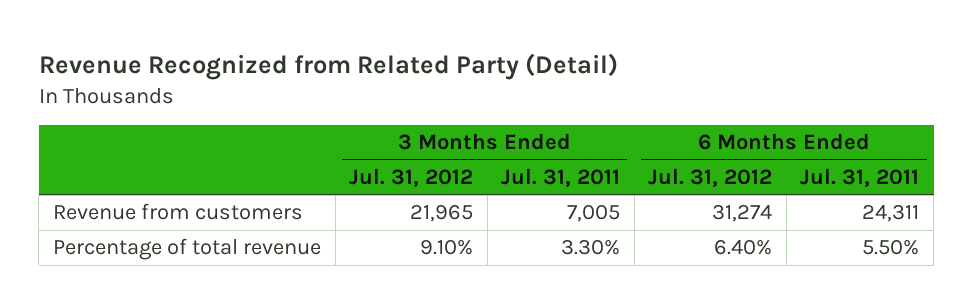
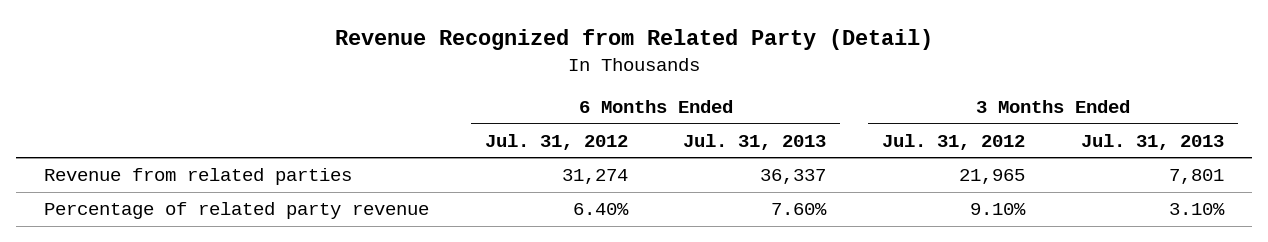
[501,167,621,187] Jul. 31, 2011 -> none
[800,167,920,187] Jul. 31, 2011 -> none
none -> [683,133,827,150] Jul. 31, 2013
none -> [1081,133,1225,150] Jul. 31, 2013
[52,203,303,221] Revenue from customers -> [43,168,352,186] Revenue from related parties
[52,238,321,261] Percentage of total revenue -> [43,202,429,220] Percentage of related party revenue

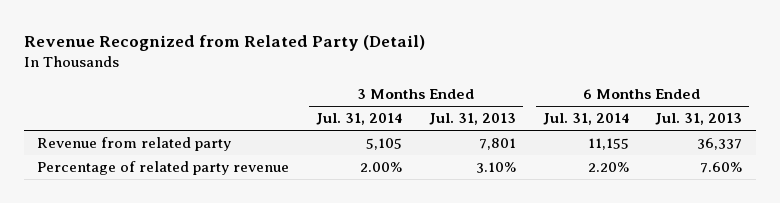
[484,133,628,150] Jul. 31, 2012 -> none
[882,133,1026,150] Jul. 31, 2012 -> none
none -> [316,113,403,126] Jul. 31, 2014
none -> [542,113,629,126] Jul. 31, 2014
[43,168,352,186] Revenue from related parties -> [37,137,232,152] Revenue from related party

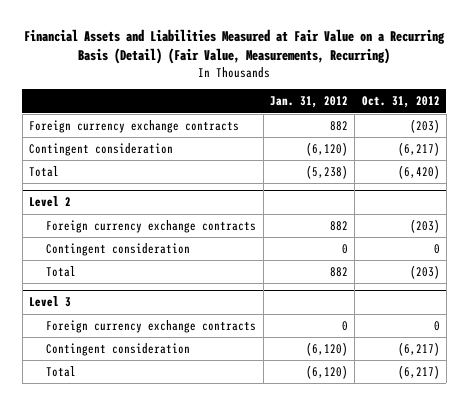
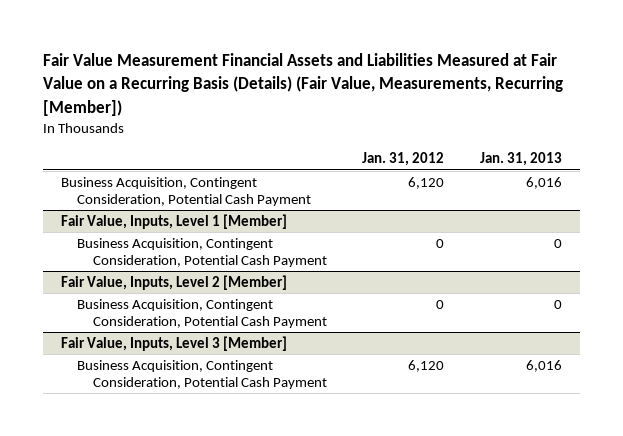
[24,29,446,65] Financial Assets and Liabilities Measured at Fair Value on a Recurring Basis (Detail) (Fair Value, Measurements, Recurring) -> [42,53,563,116] Fair Value Measurement Financial Assets and Liabilities Measured at Fair Value on a Recurring Basis (Details) (Fair Value, Measurements, Recurring [Member])
[361,96,440,109] Oct. 31, 2012 -> none
none -> [480,152,563,167] Jan. 31, 2013
[29,120,240,134] Foreign currency exchange contracts -> none
[29,166,60,178] Total -> none
[29,196,72,208] Level 2 -> none
[46,220,257,234] Foreign currency exchange contracts -> none
[46,266,77,278] Total -> none
[29,296,72,308] Level 3 -> none
[46,320,257,334] Foreign currency exchange contracts -> none
[46,366,77,378] Total -> none
[29,143,174,157] Contingent consideration -> [60,176,311,207] Business Acquisition, Contingent Consideration, Potential Cash Payment
[306,142,349,157] (6,120) -> [408,176,445,189] 6,120
none -> [60,213,287,229] Fair Value, Inputs, Level 1 [Member]
[46,243,191,257] Contingent consideration -> [76,237,327,268] Business Acquisition, Contingent Consideration, Potential Cash Payment
none -> [60,274,287,290] Fair Value, Inputs, Level 2 [Member]
[46,343,191,357] Contingent consideration -> [76,298,327,329] Business Acquisition, Contingent Consideration, Potential Cash Payment
[306,342,349,357] (6,120) -> [436,299,445,309] 0
none -> [60,335,287,351] Fair Value, Inputs, Level 3 [Member]
none -> [76,359,327,390] Business Acquisition, Contingent Consideration, Potential Cash Payment

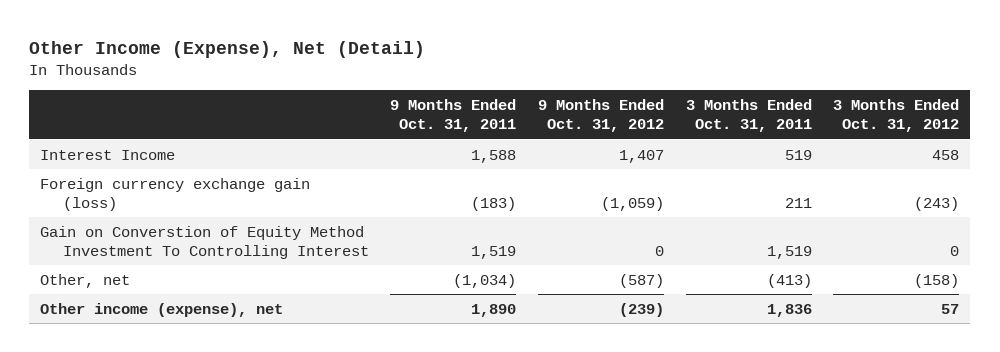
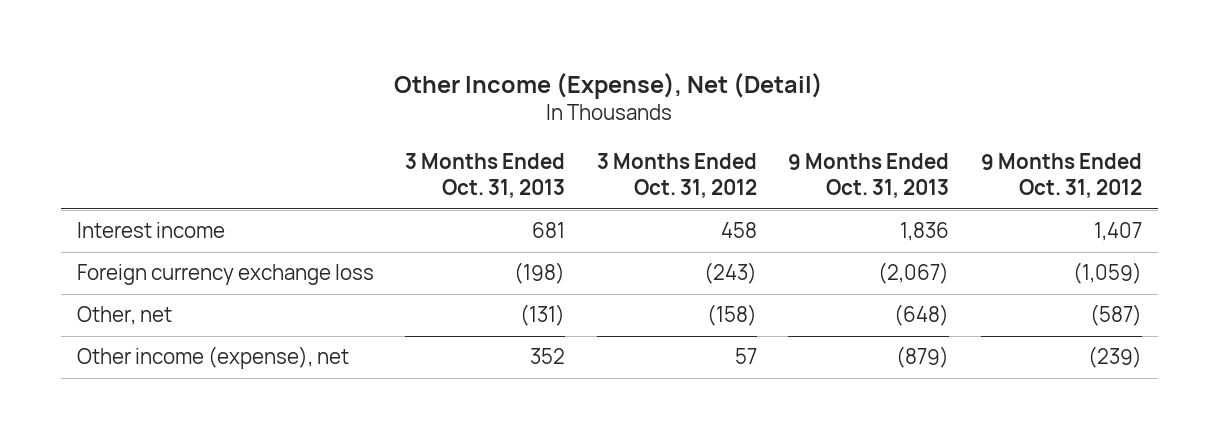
[390,99,517,133] 9 Months Ended Oct. 31, 2011 -> none
[685,99,812,133] 3 Months Ended Oct. 31, 2011 -> none
none -> [405,152,566,199] 3 Months Ended Oct. 31, 2013
none -> [788,152,950,199] 9 Months Ended Oct. 31, 2013
[40,225,369,259] Gain on Converstion of Equity Method Investment To Controlling Interest -> none
[40,149,176,160] Interest Income -> [76,222,225,239] Interest income
[40,177,311,211] Foreign currency exchange gain (loss) -> [76,264,374,286] Foreign currency exchange loss

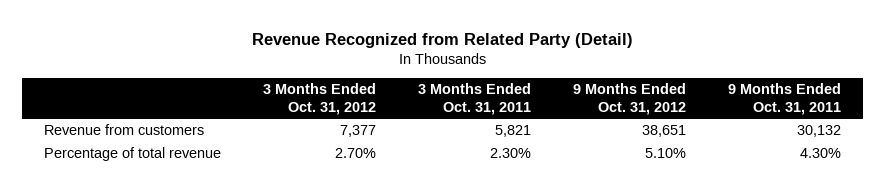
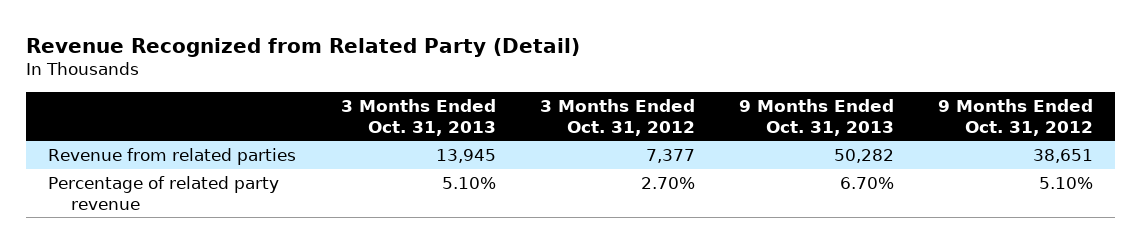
[418,83,532,116] 3 Months Ended Oct. 31, 2011 -> none
[728,83,842,116] 9 Months Ended Oct. 31, 2011 -> none
none -> [340,99,496,136] 3 Months Ended Oct. 31, 2013
none -> [738,99,894,136] 9 Months Ended Oct. 31, 2013
[43,124,204,136] Revenue from customers -> [48,147,297,165] Revenue from related parties
[43,147,221,162] Percentage of total revenue -> [48,175,280,210] Percentage of related party revenue

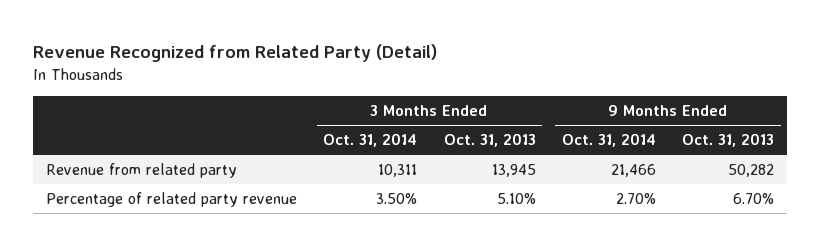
[539,99,695,136] 3 Months Ended Oct. 31, 2012 -> none
[938,99,1094,136] 9 Months Ended Oct. 31, 2012 -> none
none -> [323,133,418,148] Oct. 31, 2014
none -> [561,133,656,148] Oct. 31, 2014
[48,147,297,165] Revenue from related parties -> [46,163,238,179] Revenue from related party

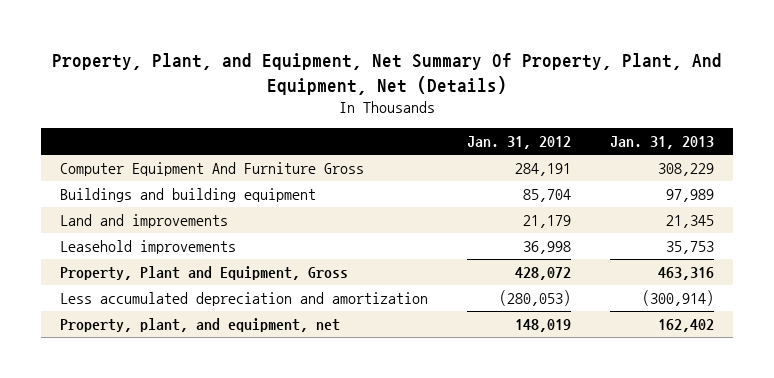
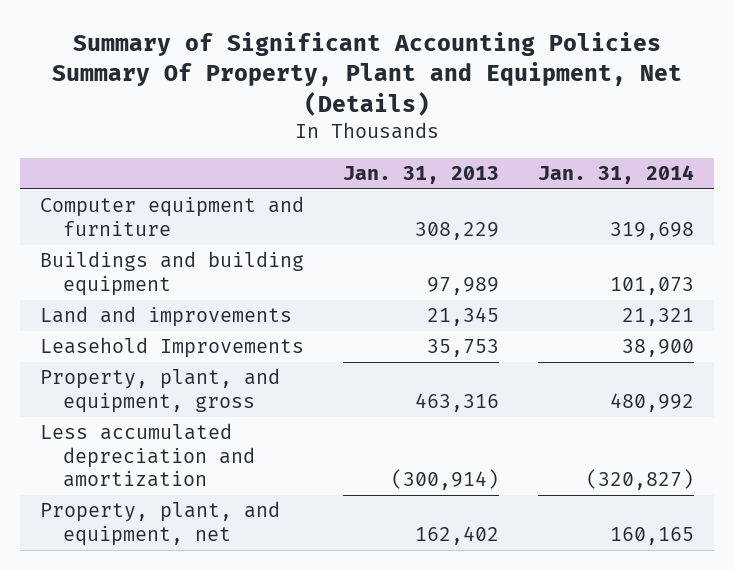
[52,52,723,95] Property, Plant, and Equipment, Net Summary Of Property, Plant, And Equipment, Net (Details) -> [51,31,682,116] Summary of Significant Accounting Policies Summary Of Property, Plant and Equipment, Net (Details)
[467,136,572,150] Jan. 31, 2012 -> none
none -> [538,165,695,185] Jan. 31, 2014
[60,162,365,177] Computer Equipment And Furniture Gross -> [39,196,304,236] Computer equipment and furniture
[60,240,237,255] Leasehold improvements -> [39,337,304,359] Leasehold Improvements
[60,266,349,281] Property, Plant and Equipment, Gross -> [39,368,280,413] Property, plant, and equipment, gross

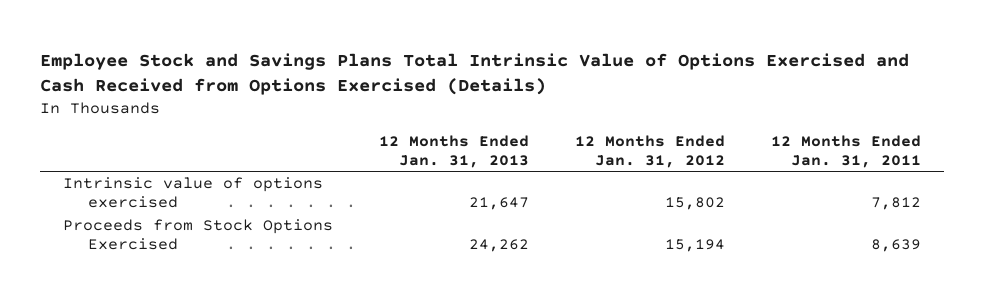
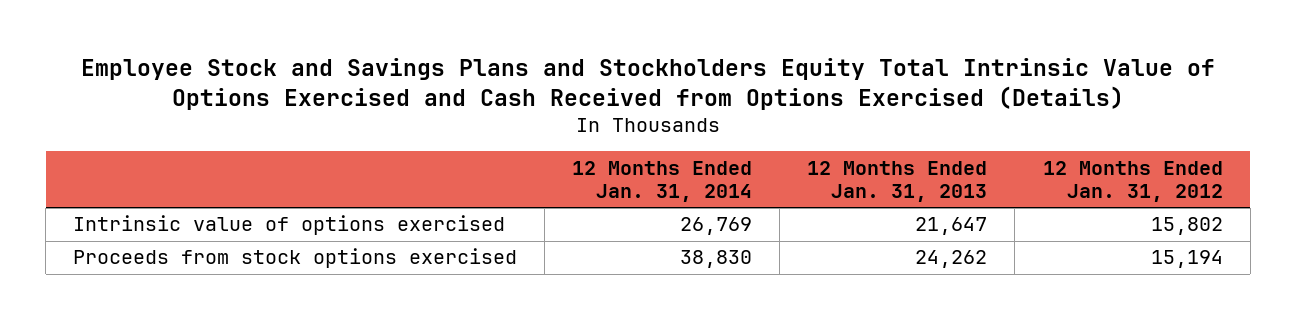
[40,52,910,95] Employee Stock and Savings Plans Total Intrinsic Value of Options Exercised and Cash Received from Options Exercised (Details) -> [80,57,1215,110] Employee Stock and Savings Plans and Stockholders Equity Total Intrinsic Value of Options Exercised and Cash Received from Options Exercised (Details)
[771,134,922,168] 12 Months Ended Jan. 31, 2011 -> none
none -> [572,160,753,203] 12 Months Ended Jan. 31, 2014
[63,219,334,251] Proceeds from Stock Options Exercised -> [73,248,518,269] Proceeds from stock options exercised

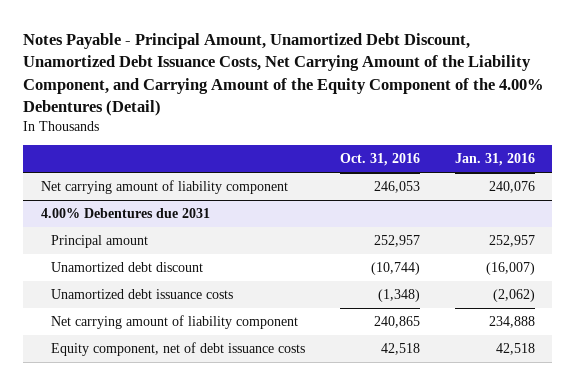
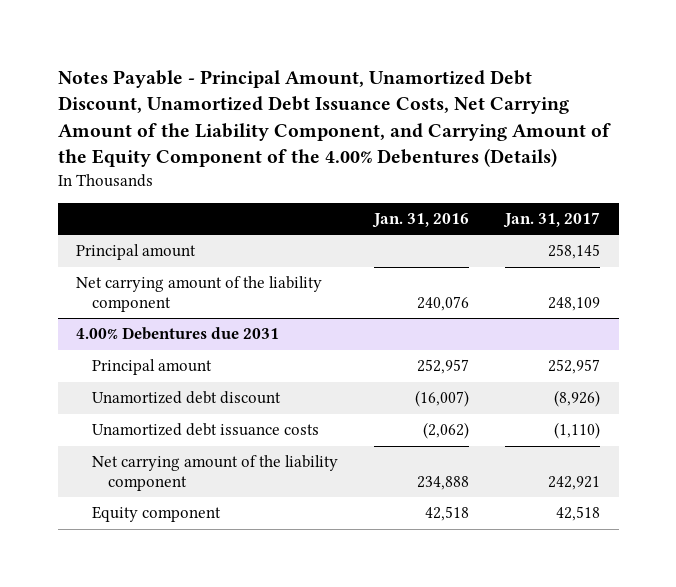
[23,33,545,116] Notes Payable - Principal Amount, Unamortized Debt Discount, Unamortized Debt Issuance Costs, Net Carrying Amount of the Liability Component, and Carrying Amount of the Equity Component of the 4.00% Debentures (Detail) -> [57,69,611,167] Notes Payable - Principal Amount, Unamortized Debt Discount, Unamortized Debt Issuance Costs, Net Carrying Amount of the Liability Component, and Carrying Amount of the Equity Component of the 4.00% Debentures (Details)
[339,153,420,167] Oct. 31, 2016 -> none
none -> [503,212,601,229] Jan. 31, 2017
none -> [75,244,196,261] Principal amount
[40,180,288,195] Net carrying amount of liability component -> [75,276,322,313] Net carrying amount of the liability component
[51,315,299,330] Net carrying amount of liability component -> [91,455,338,492] Net carrying amount of the liability component
[51,342,306,357] Equity component, net of debt issuance costs -> [91,506,221,523] Equity component

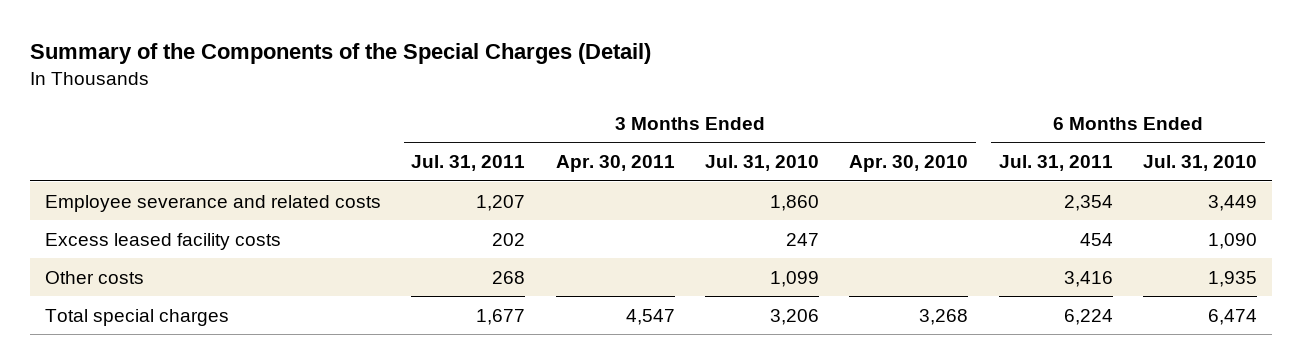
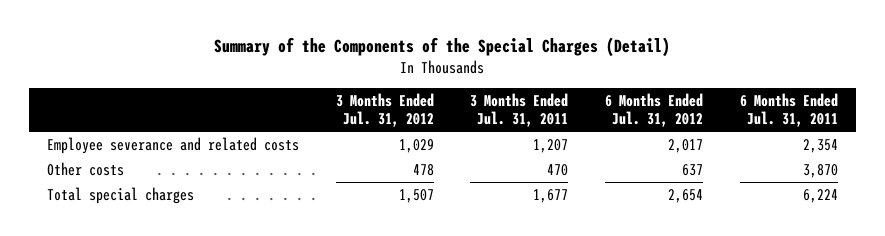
[555,155,675,173] Apr. 30, 2011 -> none
[704,155,819,172] Jul. 31, 2010 -> none
[849,155,969,173] Apr. 30, 2010 -> none
[1143,155,1258,172] Jul. 31, 2010 -> none
none -> [335,93,434,128] 3 Months Ended Jul. 31, 2012
none -> [605,93,704,128] 6 Months Ended Jul. 31, 2012
[44,232,281,250] Excess leased facility costs -> none
[492,270,526,284] 268 -> [547,164,569,177] 470
[1063,270,1113,287] 3,416 -> [802,164,838,179] 3,870

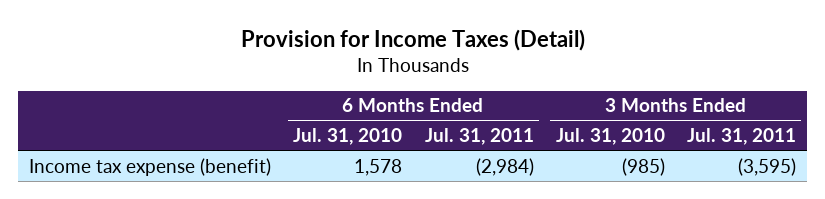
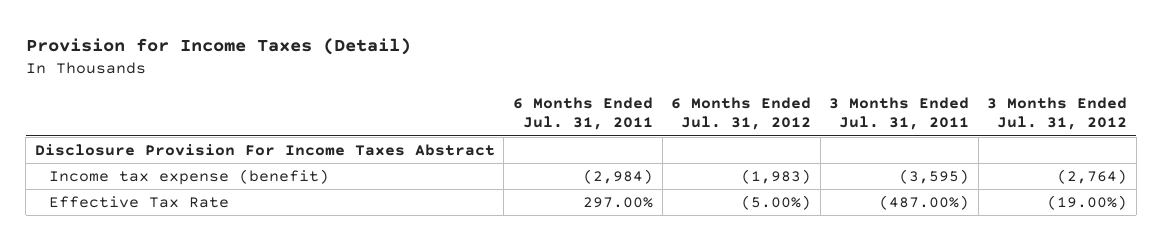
[293,127,403,145] Jul. 31, 2010 -> none
[555,127,665,145] Jul. 31, 2010 -> none
none -> [671,96,812,131] 6 Months Ended Jul. 31, 2012
none -> [987,96,1128,131] 3 Months Ended Jul. 31, 2012
none -> [34,143,495,156] Disclosure Provision For Income Taxes Abstract
none -> [48,195,229,208] Effective Tax Rate

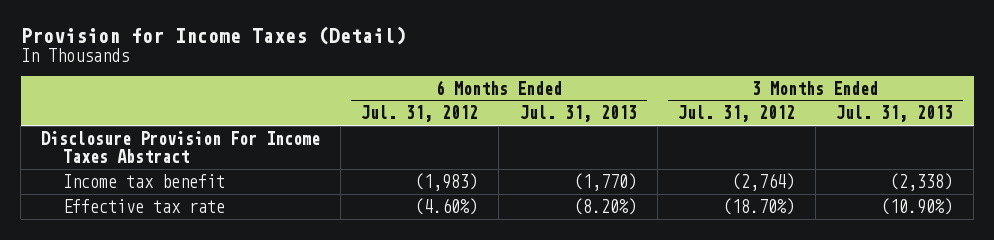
[513,96,654,131] 6 Months Ended Jul. 31, 2011 -> none
[829,96,970,131] 3 Months Ended Jul. 31, 2011 -> none
none -> [519,105,637,123] Jul. 31, 2013
none -> [836,105,954,123] Jul. 31, 2013
[48,168,329,185] Income tax expense (benefit) -> [62,173,225,188] Income tax benefit
[48,195,229,208] Effective Tax Rate -> [62,198,225,213] Effective tax rate
[741,194,812,210] (5.00%) -> [415,197,479,215] (4.60%)
[1047,194,1128,210] (19.00%) -> [722,197,795,215] (18.70%)

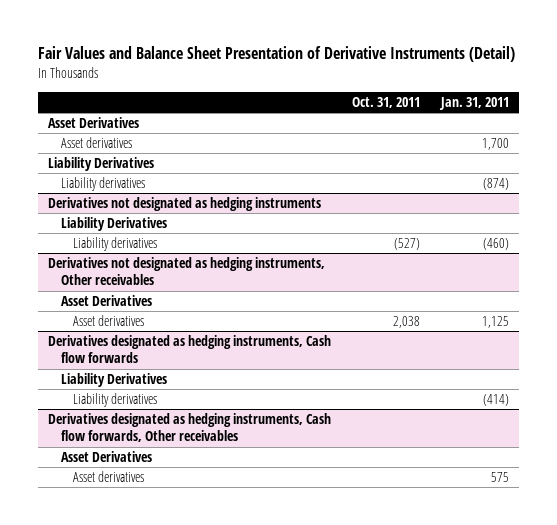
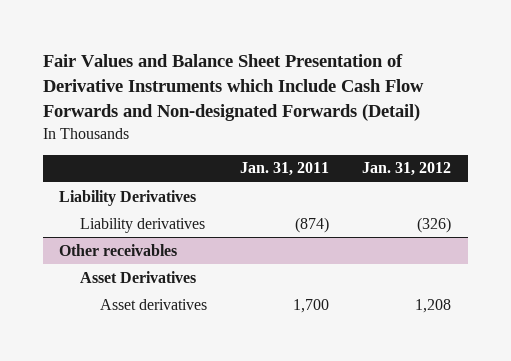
[38,46,516,63] Fair Values and Balance Sheet Presentation of Derivative Instruments (Detail) -> [42,54,424,122] Fair Values and Balance Sheet Presentation of Derivative Instruments which Include Cash Flow Forwards and Non-designated Forwards (Detail)
[351,96,420,108] Oct. 31, 2011 -> none
none -> [362,162,452,177] Jan. 31, 2012
[48,117,140,129] Asset Derivatives -> none
[60,137,132,149] Asset derivatives -> none
[48,197,322,212] Derivatives not designated as hedging instruments -> none
[60,217,167,232] Liability Derivatives -> none
[73,237,158,252] Liability derivatives -> none
[48,257,326,286] Derivatives not designated as hedging instruments, Other receivables -> none
[60,295,152,307] Asset Derivatives -> none
[73,315,145,327] Asset derivatives -> none
[48,335,332,364] Derivatives designated as hedging instruments, Cash flow forwards -> none
[60,373,167,388] Liability Derivatives -> none
[73,393,158,408] Liability derivatives -> none
[48,413,332,443] Derivatives designated as hedging instruments, Cash flow forwards, Other receivables -> none
none -> [59,243,178,256] Other receivables
[490,472,509,483] 575 -> [293,298,330,313] 1,700

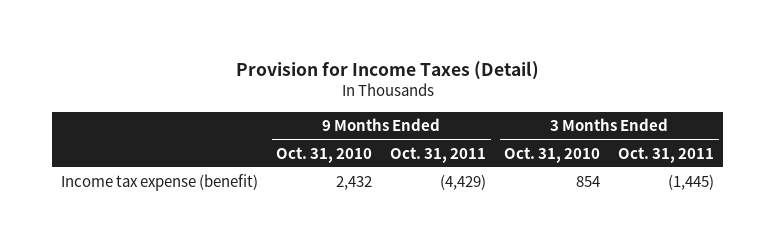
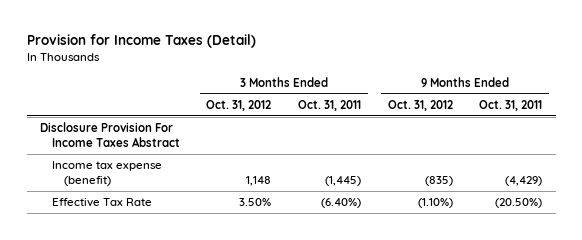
[276,146,373,163] Oct. 31, 2010 -> none
[504,146,601,163] Oct. 31, 2010 -> none
none -> [206,99,272,111] Oct. 31, 2012
none -> [387,99,453,111] Oct. 31, 2012
none -> [39,122,180,147] Disclosure Provision For Income Taxes Abstract
none -> [51,198,152,208] Effective Tax Rate

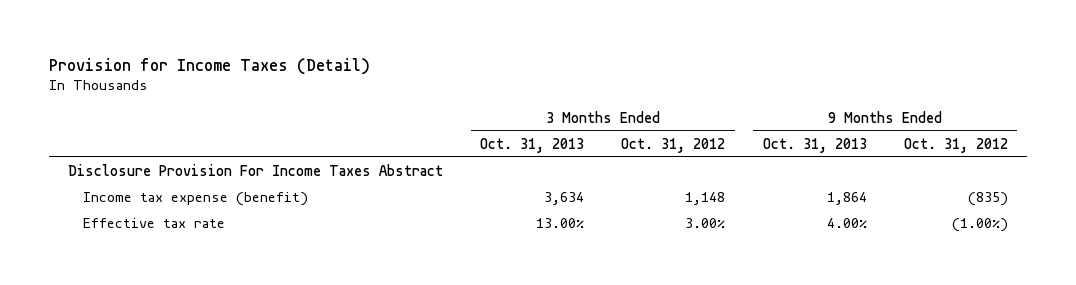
[298,99,362,111] Oct. 31, 2011 -> none
[479,99,543,111] Oct. 31, 2011 -> none
none -> [479,137,584,153] Oct. 31, 2013
none -> [762,137,867,153] Oct. 31, 2013
[51,198,152,208] Effective Tax Rate -> [83,217,226,228] Effective tax rate
[239,198,272,207] 3.50% -> [685,217,726,228] 3.00%
[417,198,453,209] (1.10%) -> [952,217,1009,232] (1.00%)

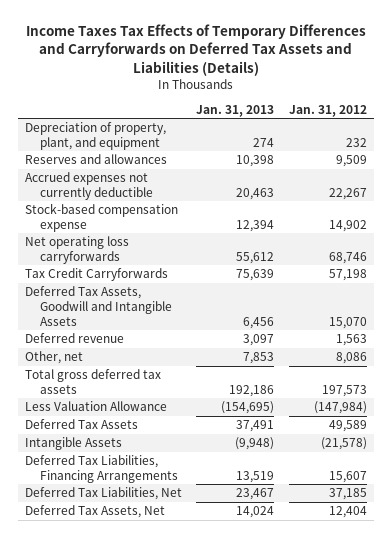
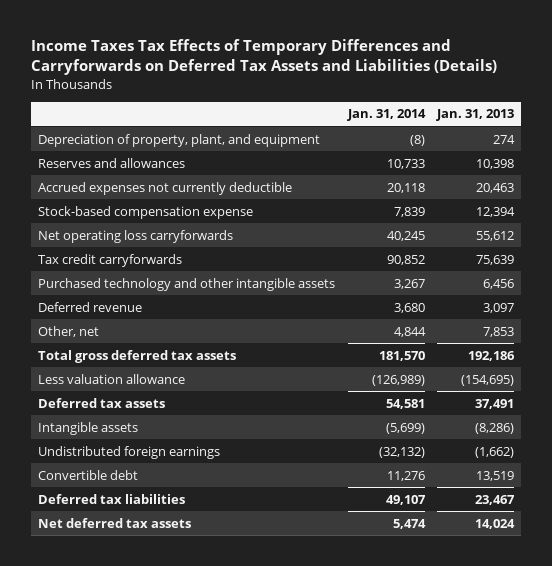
[288,104,367,117] Jan. 31, 2012 -> none
none -> [346,109,426,122] Jan. 31, 2014
[24,268,168,282] Tax Credit Carryforwards -> [37,253,182,267] Tax credit carryforwards
[24,286,172,326] Deferred Tax Assets, Goodwill and Intangible Assets -> [37,277,335,291] Purchased technology and other intangible assets
[24,401,167,412] Less Valuation Allowance -> [37,373,185,384] Less valuation allowance
[24,419,138,430] Deferred Tax Assets -> [37,397,165,408] Deferred tax assets
[24,437,122,451] Intangible Assets -> [37,421,138,435] Intangible assets
[235,437,275,451] (9,948) -> [475,422,515,434] (8,286)
none -> [37,445,220,459] Undistributed foreign earnings
[24,455,178,483] Deferred Tax Liabilities, Financing Arrangements -> [37,469,138,480] Convertible debt
[24,487,182,501] Deferred Tax Liabilities, Net -> [37,493,185,504] Deferred tax liabilities
[24,505,165,519] Deferred Tax Assets, Net -> [37,517,191,528] Net deferred tax assets

